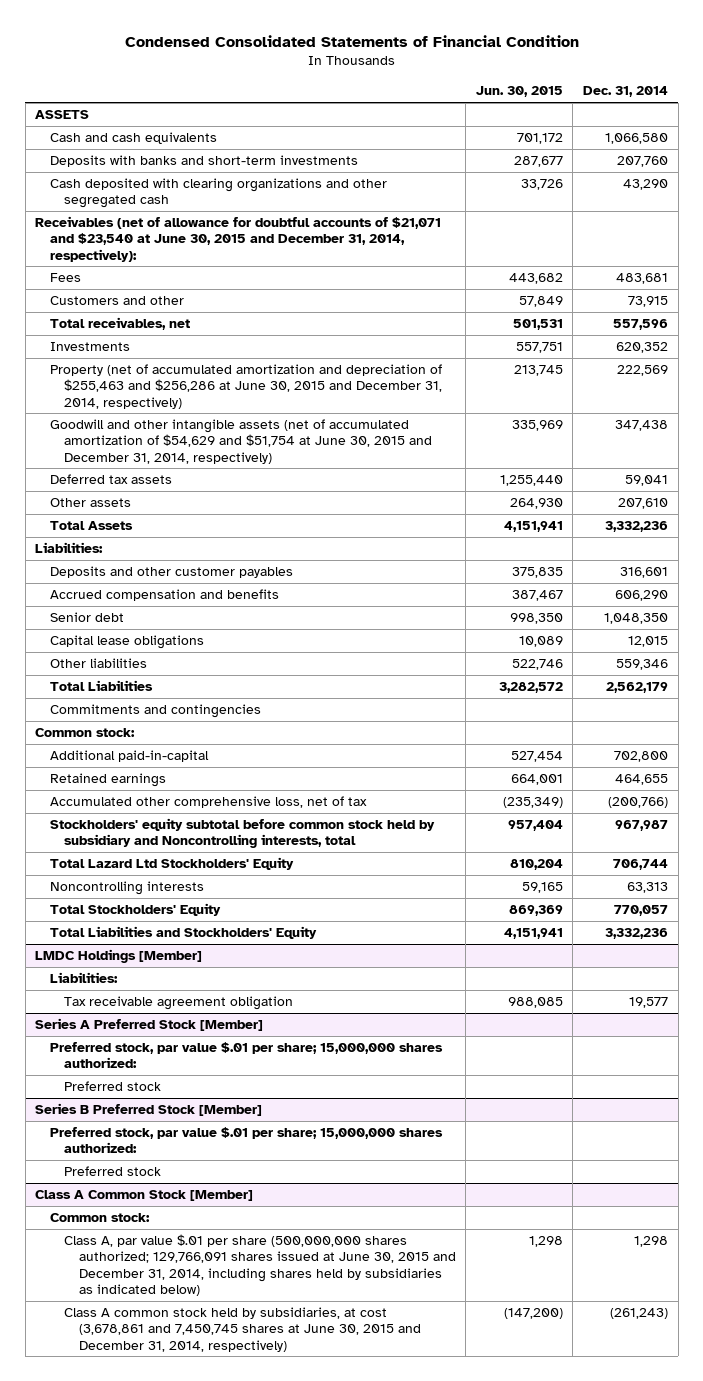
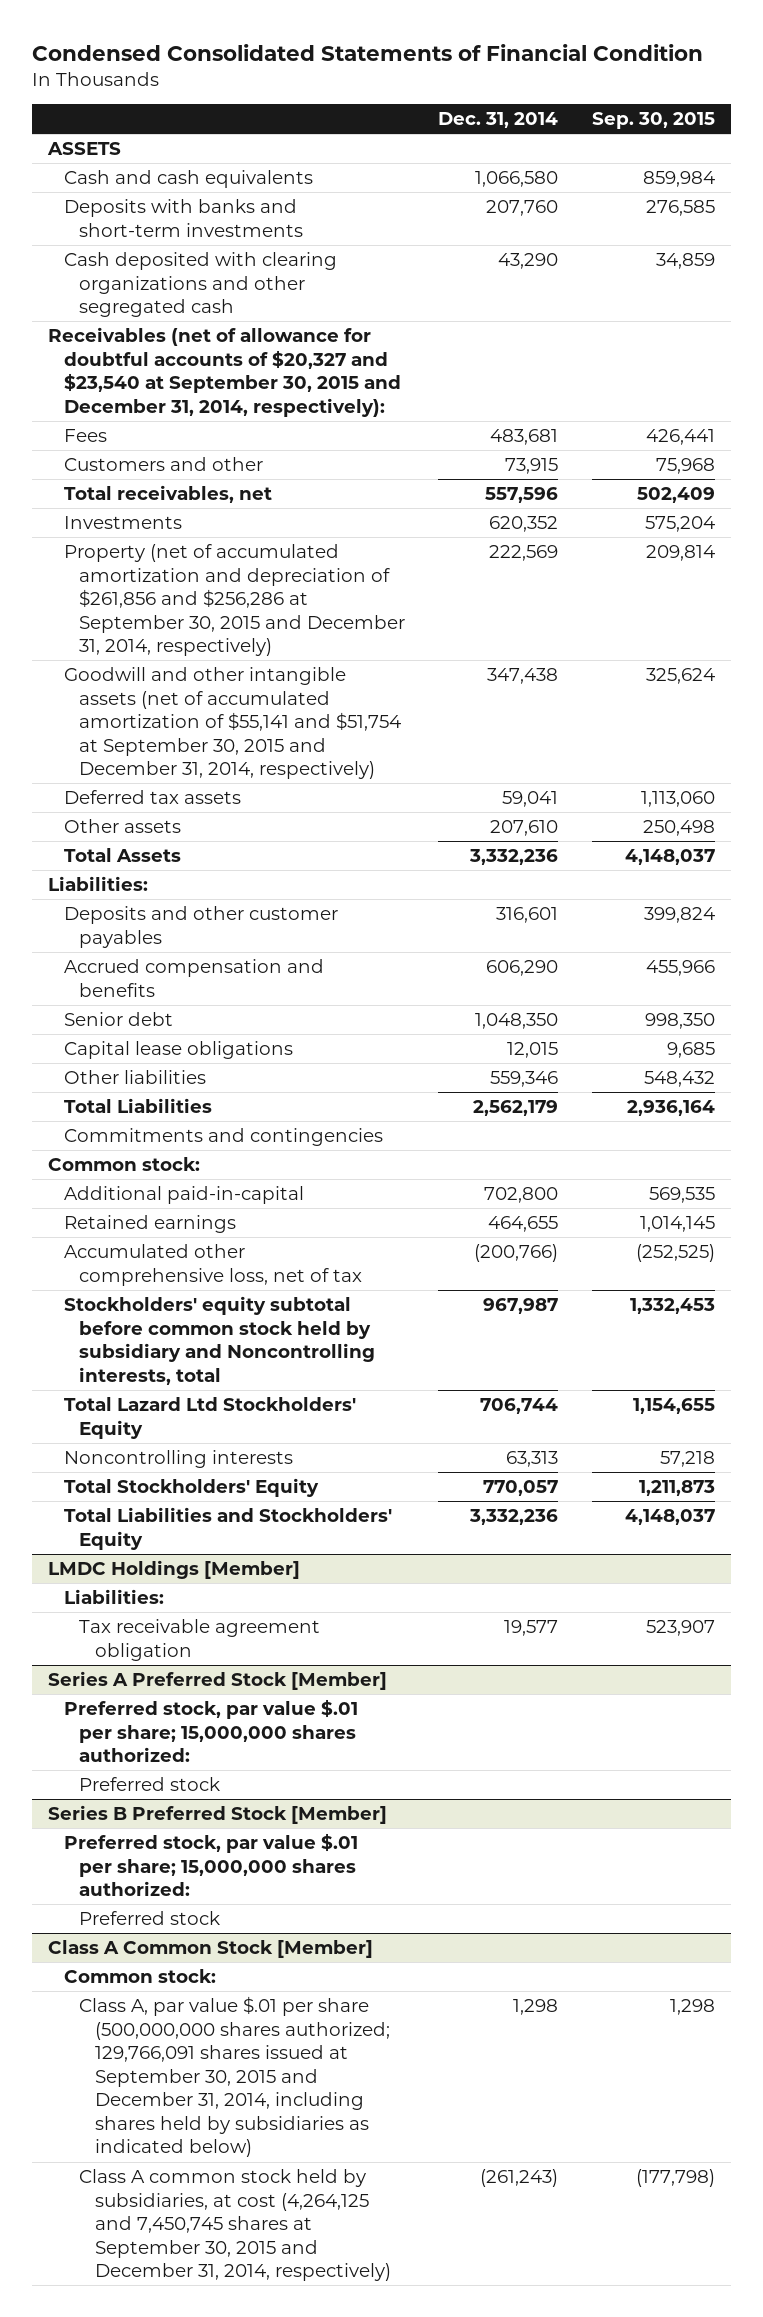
[475,86,563,98] Jun. 30, 2015 -> none
none -> [591,112,715,130] Sep. 30, 2015
[35,216,442,262] Receivables (net of allowance for doubtful accounts of $21,071 and $23,540 at June 30, 2015 and December 31, 2014, respectively): -> [48,327,401,417] Receivables (net of allowance for doubtful accounts of $20,327 and $23,540 at September 30, 2015 and December 31, 2014, respectively):
[49,364,443,409] Property (net of accumulated amortization and depreciation of $255,463 and $256,286 at June 30, 2015 and December 31, 2014, respectively) -> [63,544,406,657] Property (net of accumulated amortization and depreciation of $261,856 and $256,286 at September 30, 2015 and December 31, 2014, respectively)
[49,419,433,464] Goodwill and other intangible assets (net of accumulated amortization of $54,629 and $51,754 at June 30, 2015 and December 31, 2014, respectively) -> [63,667,402,780] Goodwill and other intangible assets (net of accumulated amortization of $55,141 and $51,754 at September 30, 2015 and December 31, 2014, respectively)
[64,1234,456,1296] Class A, par value $.01 per share (500,000,000 shares authorized; 129,766,091 shares issued at June 30, 2015 and December 31, 2014, including shares held by subsidiaries as indicated below) -> [79,1996,390,2158] Class A, par value $.01 per share (500,000,000 shares authorized; 129,766,091 shares issued at September 30, 2015 and December 31, 2014, including shares held by subsidiaries as indicated below)
[64,1307,421,1352] Class A common stock held by subsidiaries, at cost (3,678,861 and 7,450,745 shares at June 30, 2015 and December 31, 2014, respectively) -> [79,2169,391,2282] Class A common stock held by subsidiaries, at cost (4,264,125 and 7,450,745 shares at September 30, 2015 and December 31, 2014, respectively)

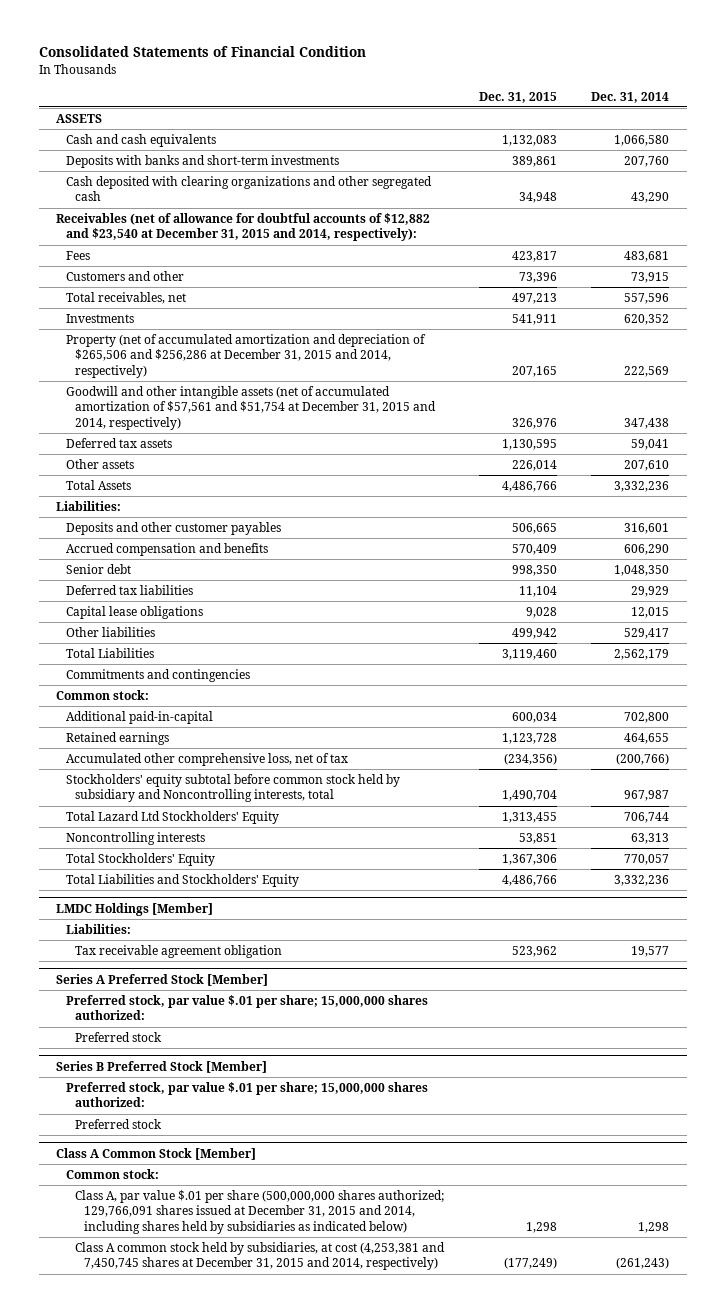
[31,43,703,61] Condensed Consolidated Statements of Financial Condition -> [38,46,366,58] Consolidated Statements of Financial Condition
[591,112,715,130] Sep. 30, 2015 -> none
none -> [478,91,557,103] Dec. 31, 2015
[48,327,401,417] Receivables (net of allowance for doubtful accounts of $20,327 and $23,540 at September 30, 2015 and December 31, 2014, respectively): -> [56,213,431,242] Receivables (net of allowance for doubtful accounts of $12,882 and $23,540 at December 31, 2015 and 2014, respectively):
[63,544,406,657] Property (net of accumulated amortization and depreciation of $261,856 and $256,286 at September 30, 2015 and December 31, 2014, respectively) -> [65,334,426,378] Property (net of accumulated amortization and depreciation of $265,506 and $256,286 at December 31, 2015 and 2014, respectively)
[63,667,402,780] Goodwill and other intangible assets (net of accumulated amortization of $55,141 and $51,754 at September 30, 2015 and December 31, 2014, respectively) -> [65,386,437,430] Goodwill and other intangible assets (net of accumulated amortization of $57,561 and $51,754 at December 31, 2015 and 2014, respectively)
none -> [65,585,193,596] Deferred tax liabilities
[490,1071,559,1088] 559,346 -> [624,628,670,640] 529,417
[79,1996,390,2158] Class A, par value $.01 per share (500,000,000 shares authorized; 129,766,091 shares issued at September 30, 2015 and December 31, 2014, including shares held by subsidiaries as indicated below) -> [75,1190,445,1234] Class A, par value $.01 per share (500,000,000 shares authorized; 129,766,091 shares issued at December 31, 2015 and 2014, including shares held by subsidiaries as indicated below)
[79,2169,391,2282] Class A common stock held by subsidiaries, at cost (4,264,125 and 7,450,745 shares at September 30, 2015 and December 31, 2014, respectively) -> [75,1242,446,1271] Class A common stock held by subsidiaries, at cost (4,253,381 and 7,450,745 shares at December 31, 2015 and 2014, respectively)

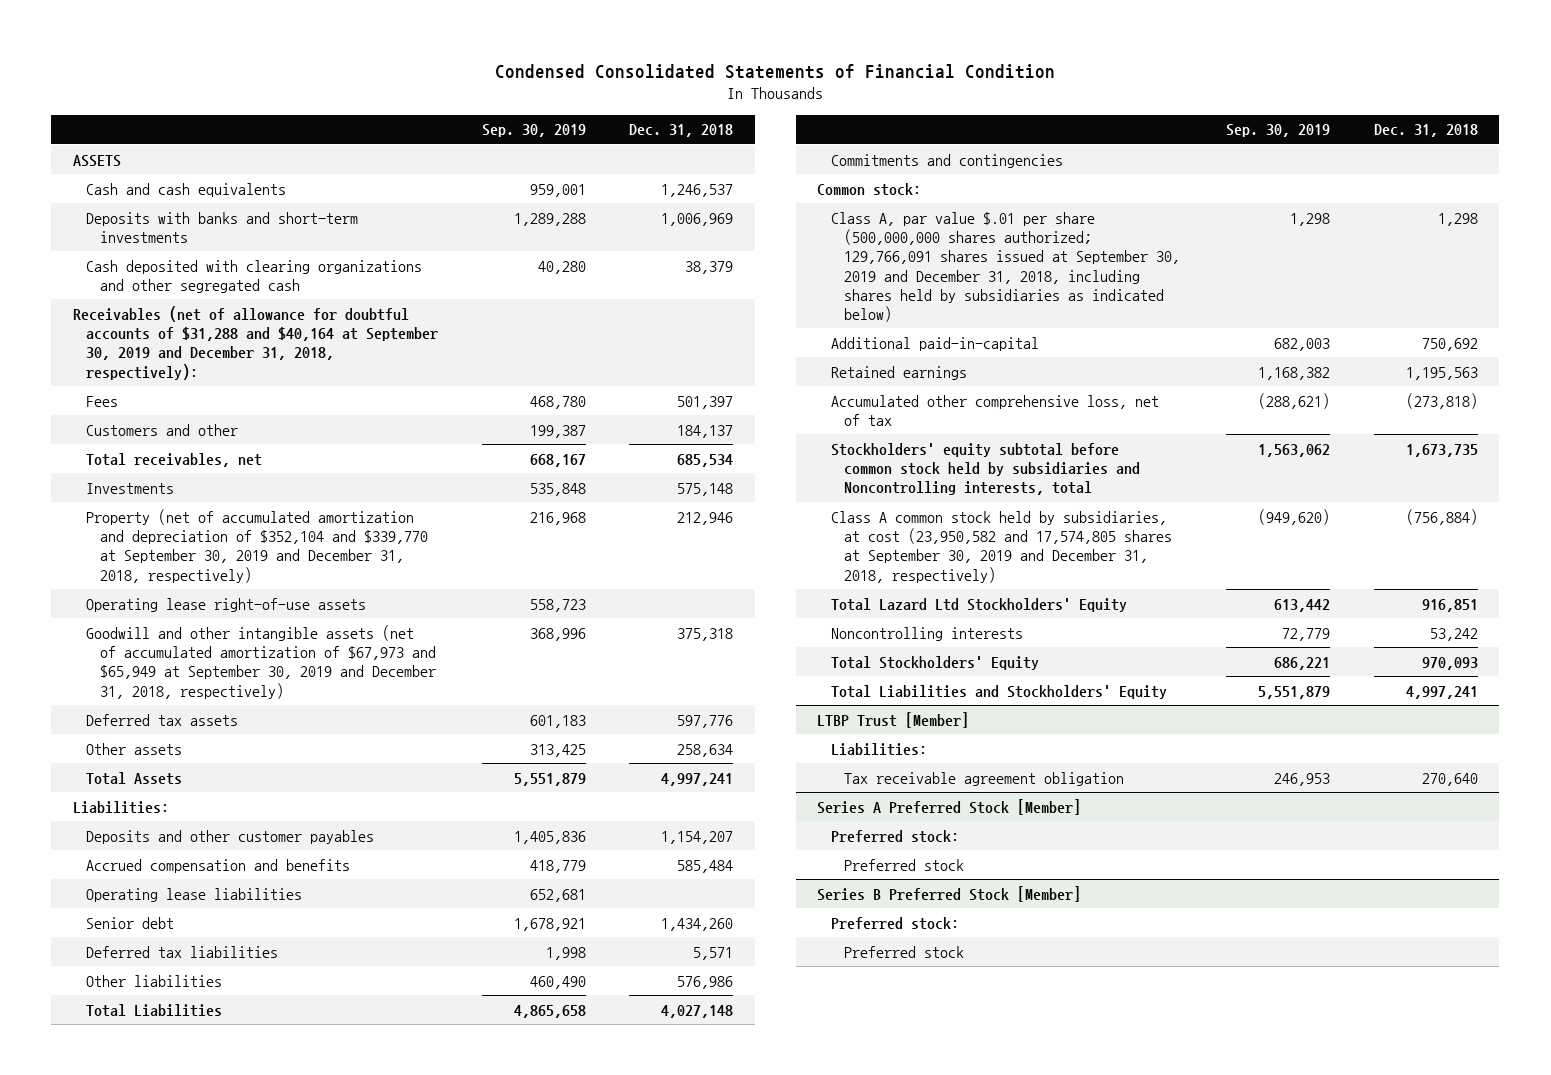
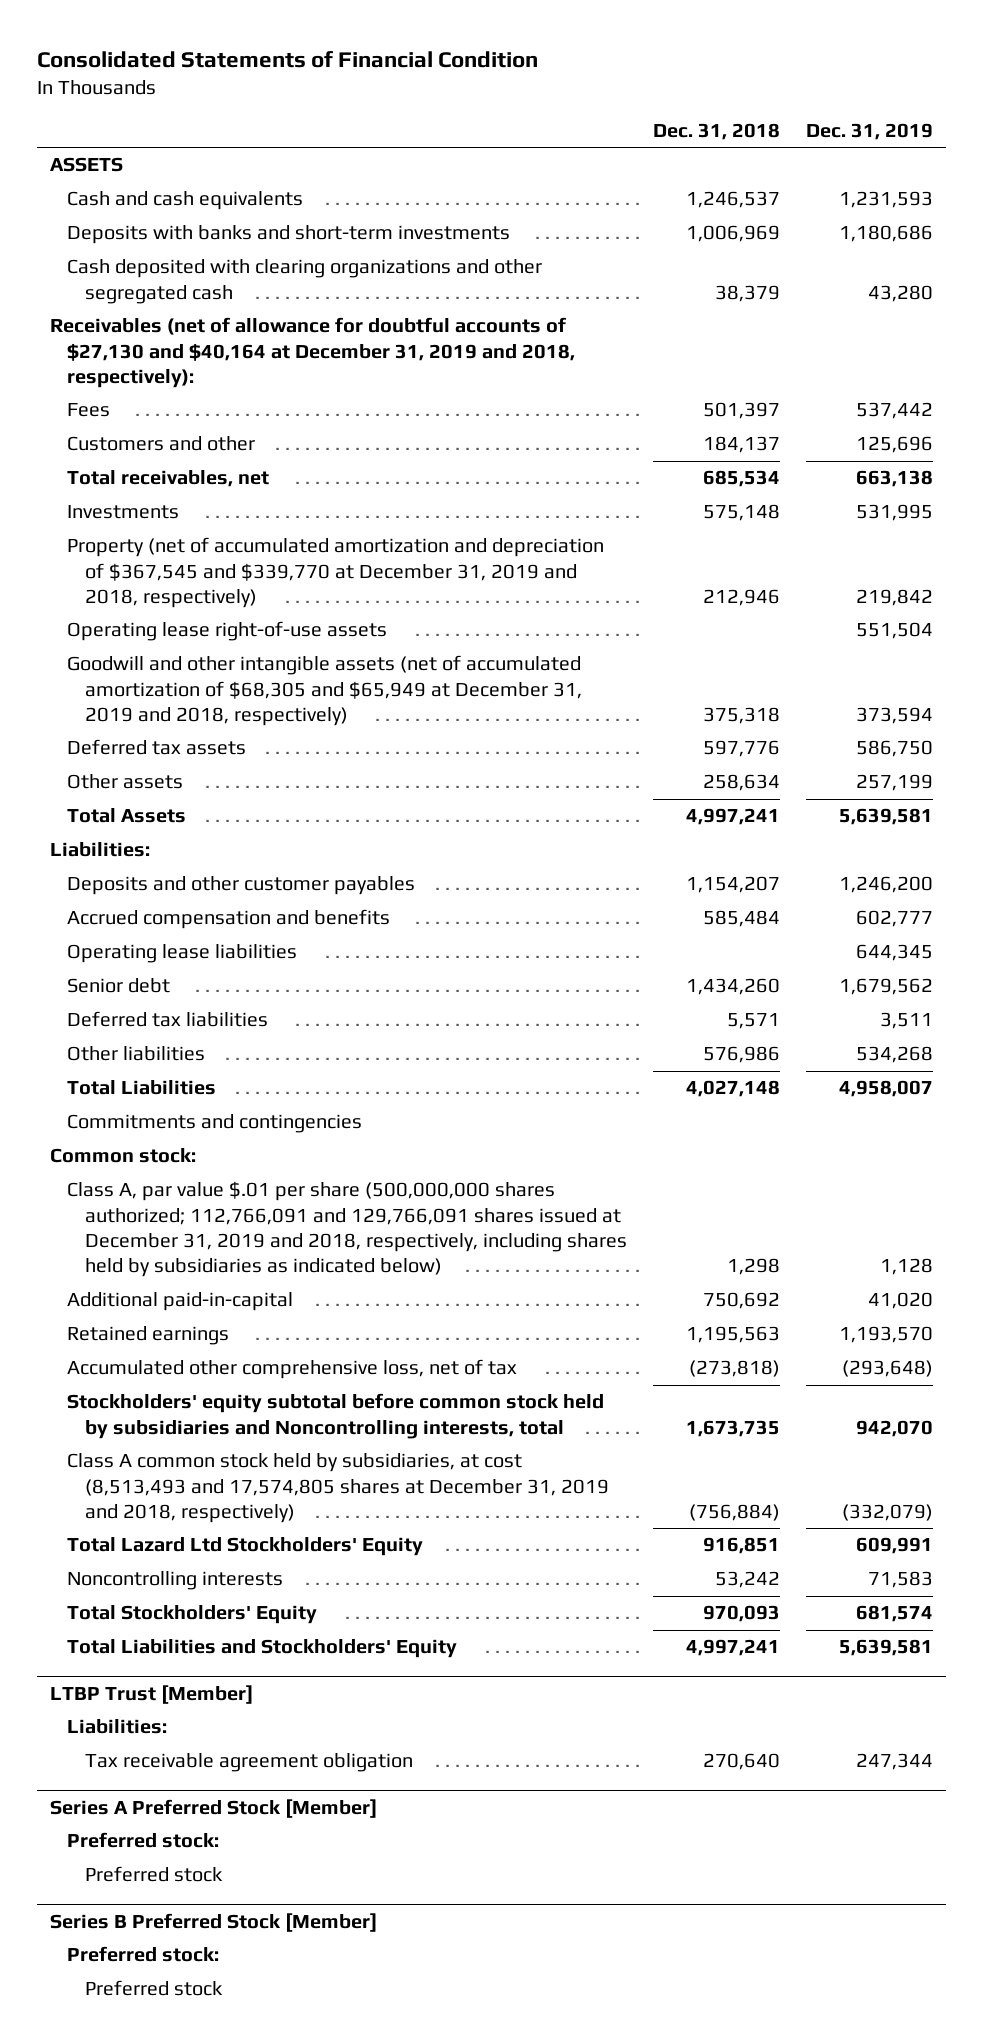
[495,63,1056,79] Condensed Consolidated Statements of Financial Condition -> [36,51,538,69] Consolidated Statements of Financial Condition
[481,124,586,138] Sep. 30, 2019 -> none
none -> [805,123,933,141] Dec. 31, 2019
[73,305,439,380] Receivables (net of allowance for doubtful accounts of $31,288 and $40,164 at September 30, 2019 and December 31, 2018, respectively): -> [49,317,576,389] Receivables (net of allowance for doubtful accounts of $27,130 and $40,164 at December 31, 2019 and 2018, respectively):
[86,508,428,583] Property (net of accumulated amortization and depreciation of $352,104 and $339,770 at September 30, 2019 and December 31, 2018, respectively) -> [67,537,605,609] Property (net of accumulated amortization and depreciation of $367,545 and $339,770 at December 31, 2019 and 2018, respectively)
[86,624,436,699] Goodwill and other intangible assets (net of accumulated amortization of $67,973 and $65,949 at September 30, 2019 and December 31, 2018, respectively) -> [67,655,582,727] Goodwill and other intangible assets (net of accumulated amortization of $68,305 and $65,949 at December 31, 2019 and 2018, respectively)
[830,211,1180,323] Class A, par value $.01 per share (500,000,000 shares authorized; 129,766,091 shares issued at September 30, 2019 and December 31, 2018, including shares held by subsidiaries as indicated below) -> [67,1181,627,1278] Class A, par value $.01 per share (500,000,000 shares authorized; 112,766,091 and 129,766,091 shares issued at December 31, 2019 and 2018, respectively, including shares held by subsidiaries as indicated below)
[830,510,1172,583] Class A common stock held by subsidiaries, at cost (23,950,582 and 17,574,805 shares at September 30, 2019 and December 31, 2018, respectively) -> [67,1453,609,1524] Class A common stock held by subsidiaries, at cost (8,513,493 and 17,574,805 shares at December 31, 2019 and 2018, respectively)

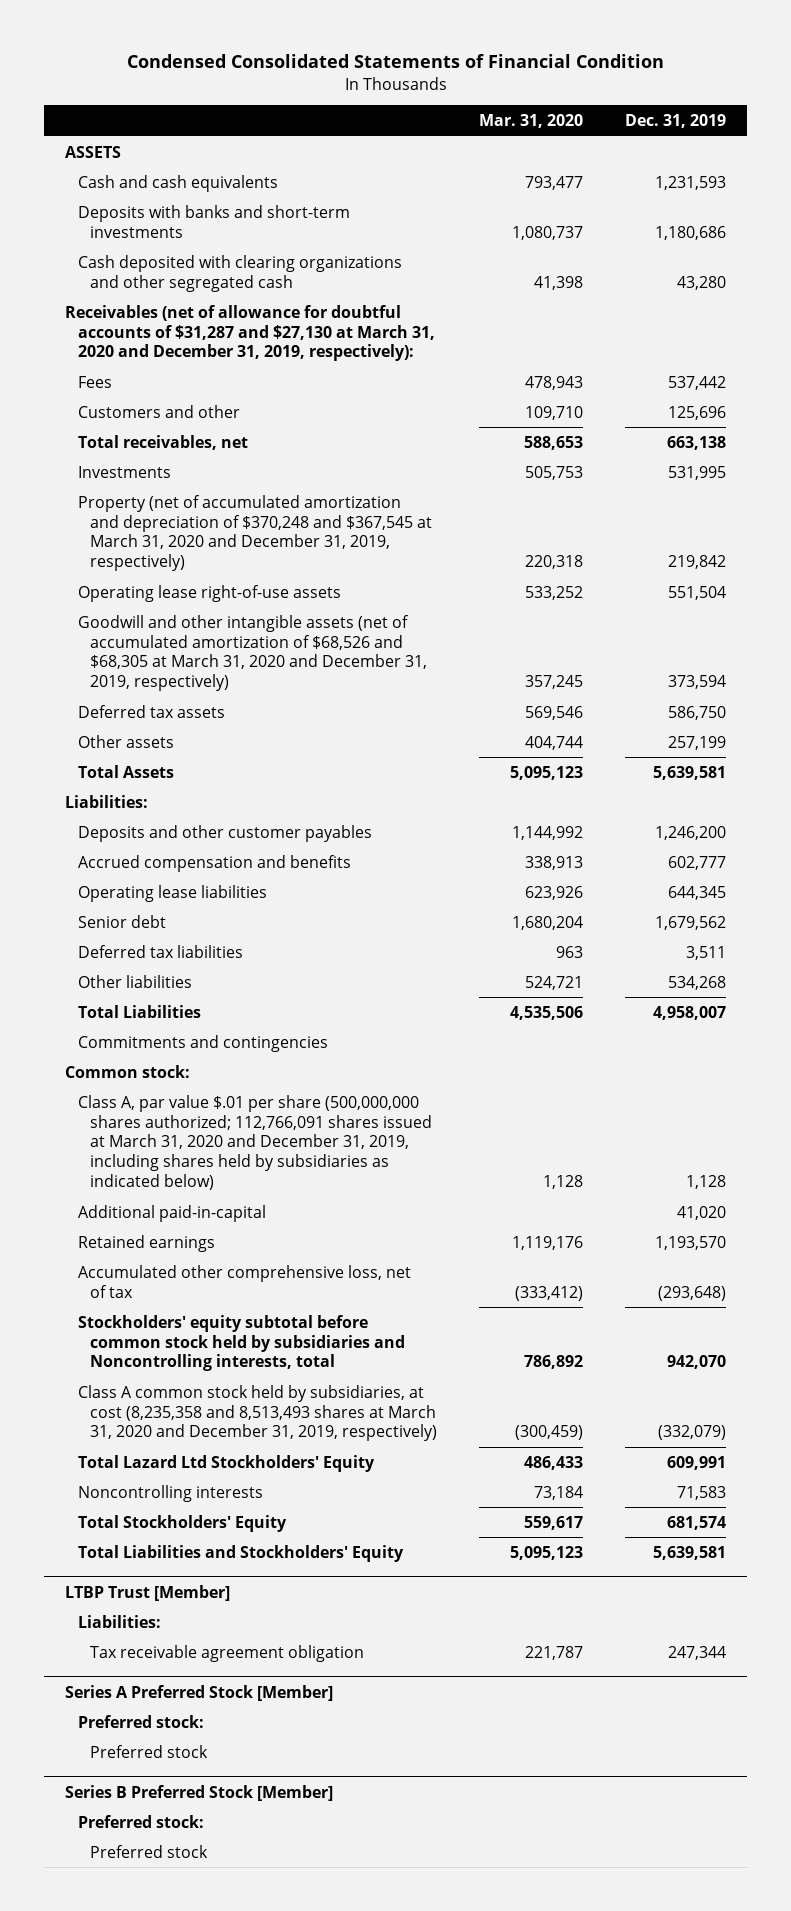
[36,51,538,69] Consolidated Statements of Financial Condition -> [126,54,664,69] Condensed Consolidated Statements of Financial Condition
[652,123,780,141] Dec. 31, 2018 -> none
none -> [479,113,584,128] Mar. 31, 2020
[49,317,576,389] Receivables (net of allowance for doubtful accounts of $27,130 and $40,164 at December 31, 2019 and 2018, respectively): -> [65,304,435,362] Receivables (net of allowance for doubtful accounts of $31,287 and $27,130 at March 31, 2020 and December 31, 2019, respectively):
[67,537,605,609] Property (net of accumulated amortization and depreciation of $367,545 and $339,770 at December 31, 2019 and 2018, respectively) -> [77,494,432,572] Property (net of accumulated amortization and depreciation of $370,248 and $367,545 at March 31, 2020 and December 31, 2019, respectively)
[67,655,582,727] Goodwill and other intangible assets (net of accumulated amortization of $68,305 and $65,949 at December 31, 2019 and 2018, respectively) -> [77,614,427,692] Goodwill and other intangible assets (net of accumulated amortization of $68,526 and $68,305 at March 31, 2020 and December 31, 2019, respectively)
[67,1181,627,1278] Class A, par value $.01 per share (500,000,000 shares authorized; 112,766,091 and 129,766,091 shares issued at December 31, 2019 and 2018, respectively, including shares held by subsidiaries as indicated below) -> [77,1094,432,1191] Class A, par value $.01 per share (500,000,000 shares authorized; 112,766,091 shares issued at March 31, 2020 and December 31, 2019, including shares held by subsidiaries as indicated below)
[67,1453,609,1524] Class A common stock held by subsidiaries, at cost (8,513,493 and 17,574,805 shares at December 31, 2019 and 2018, respectively) -> [77,1384,437,1442] Class A common stock held by subsidiaries, at cost (8,235,358 and 8,513,493 shares at March 31, 2020 and December 31, 2019, respectively)

